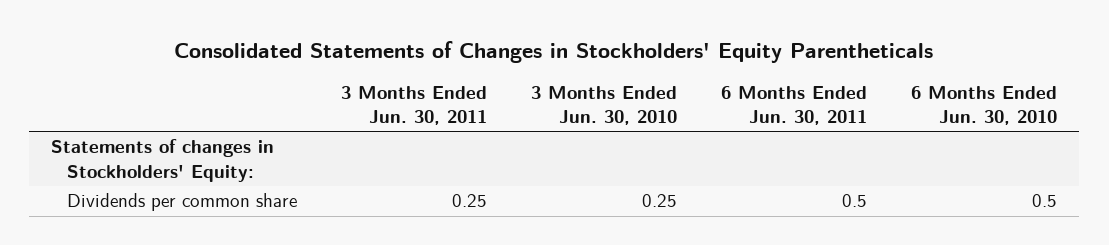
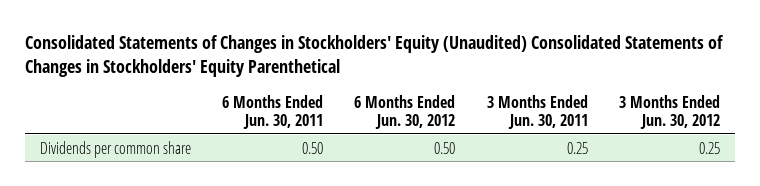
[174,41,934,64] Consolidated Statements of Changes in Stockholders' Equity Parentheticals -> [24,34,724,78] Consolidated Statements of Changes in Stockholders' Equity (Unaudited) Consolidated Statements of Changes in Stockholders' Equity Parenthetical
[531,85,678,125] 3 Months Ended Jun. 30, 2010 -> none
[911,85,1058,125] 6 Months Ended Jun. 30, 2010 -> none
none -> [354,94,456,130] 6 Months Ended Jun. 30, 2012
none -> [618,94,720,130] 3 Months Ended Jun. 30, 2012
[51,139,275,182] Statements of changes in Stockholders' Equity: -> none
[842,194,868,208] 0.5 -> [302,141,324,154] 0.50

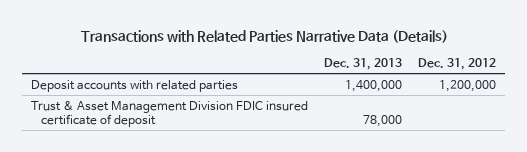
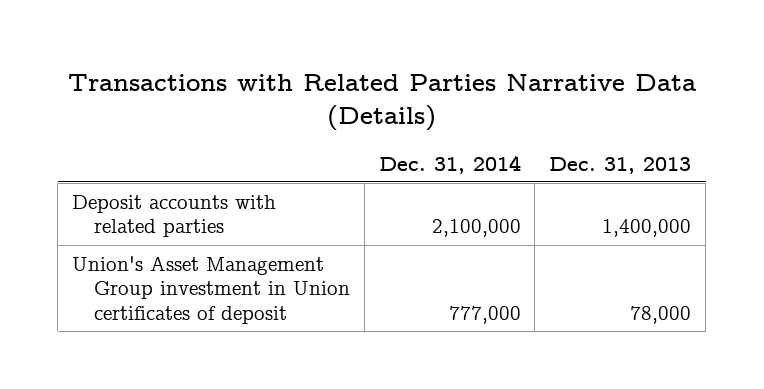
[418,57,497,70] Dec. 31, 2012 -> none
none -> [378,154,521,174] Dec. 31, 2014
[30,100,308,127] Trust & Asset Management Division FDIC insured certificate of deposit -> [72,255,350,325] Union's Asset Management Group investment in Union certificates of deposit

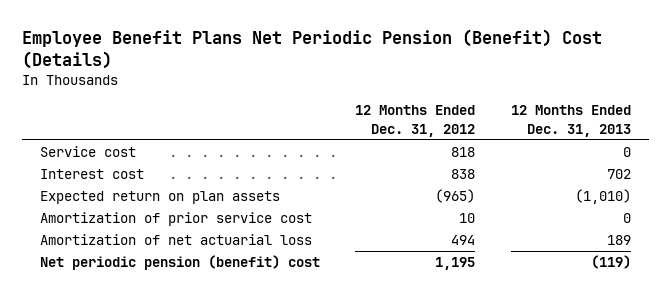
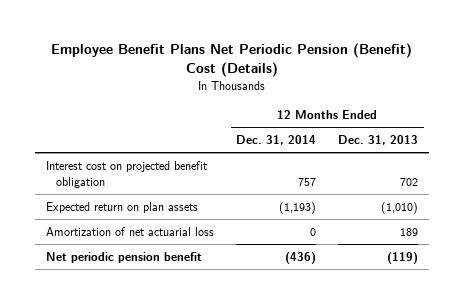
[355,105,476,137] 12 Months Ended Dec. 31, 2012 -> none
none -> [236,134,317,145] Dec. 31, 2014
[39,146,136,158] Service cost -> none
[39,169,144,180] Interest cost -> [46,160,208,188] Interest cost on projected benefit obligation
[39,212,312,227] Amortization of prior service cost -> none
[39,255,320,271] Net periodic pension (benefit) cost -> [46,251,203,263] Net periodic pension benefit

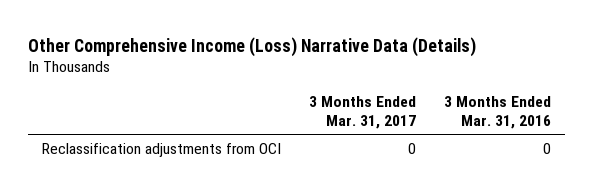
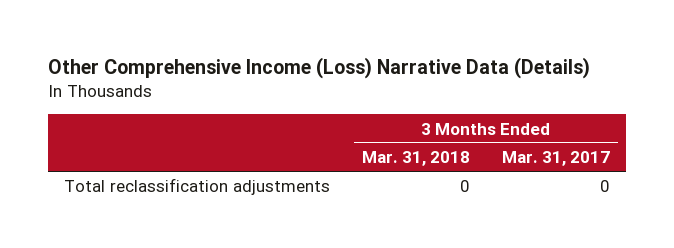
[443,95,551,130] 3 Months Ended Mar. 31, 2016 -> none
none -> [361,151,470,167] Mar. 31, 2018
[41,143,281,158] Reclassification adjustments from OCI -> [63,178,330,196] Total reclassification adjustments

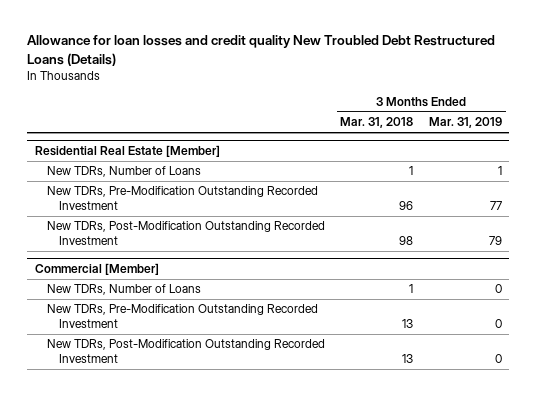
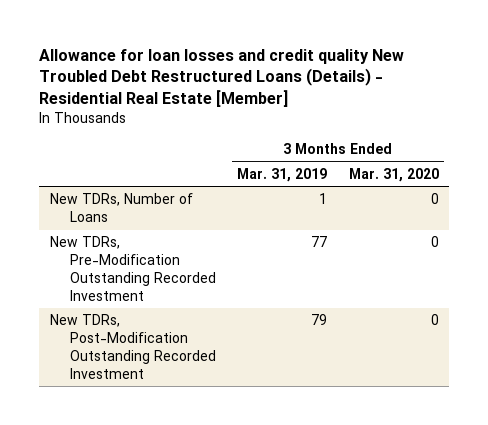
[27,35,496,66] Allowance for loan losses and credit quality New Troubled Debt Restructured Loans (Details) -> [38,48,404,107] Allowance for loan losses and credit quality New Troubled Debt Restructured Loans (Details) - Residential Real Estate [Member]
[340,117,414,129] Mar. 31, 2018 -> none
none -> [348,167,439,182] Mar. 31, 2020
[34,144,220,157] Residential Real Estate [Member] -> none
[34,262,159,275] Commercial [Member] -> none
[47,284,202,296] New TDRs, Number of Loans -> none
[47,304,319,328] New TDRs, Pre-Modification Outstanding Recorded Investment -> none
[47,339,326,363] New TDRs, Post-Modification Outstanding Recorded Investment -> none

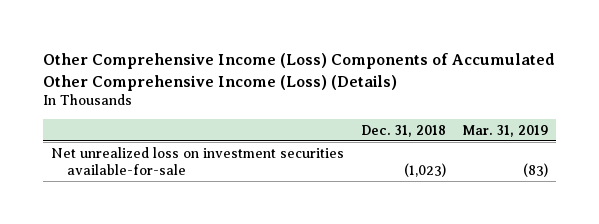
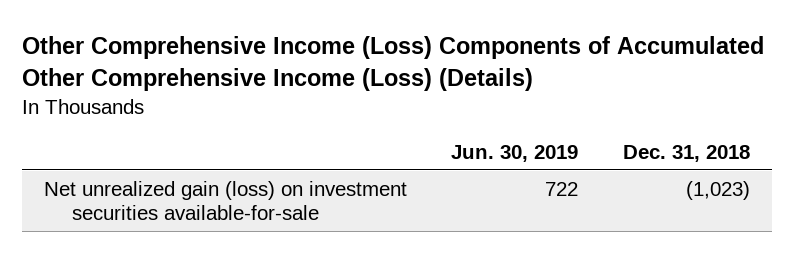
[461,124,548,137] Mar. 31, 2019 -> none
none -> [451,145,579,163] Jun. 30, 2019
[51,146,345,176] Net unrealized loss on investment securities available-for-sale -> [43,180,407,220] Net unrealized gain (loss) on investment securities available-for-sale

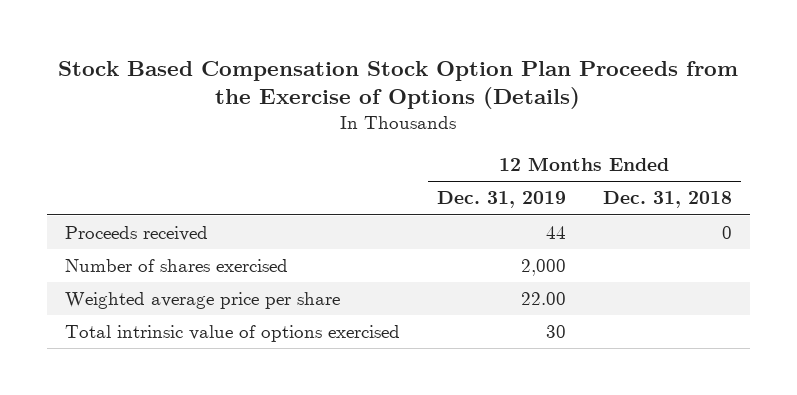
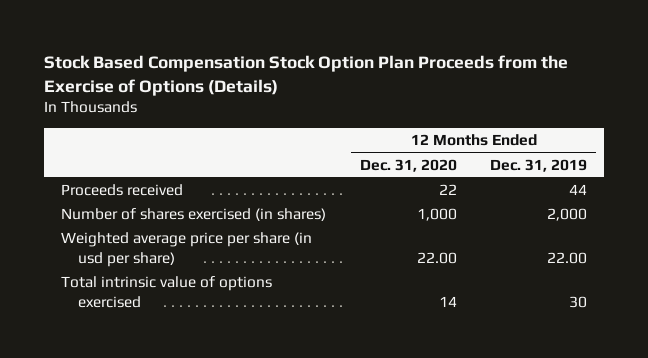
[602,191,732,209] Dec. 31, 2018 -> none
none -> [359,158,457,172] Dec. 31, 2020
[65,259,289,273] Number of shares exercised -> [60,208,326,222] Number of shares exercised (in shares)
[65,292,341,310] Weighted average price per share -> [60,232,312,267] Weighted average price per share (in usd per share)

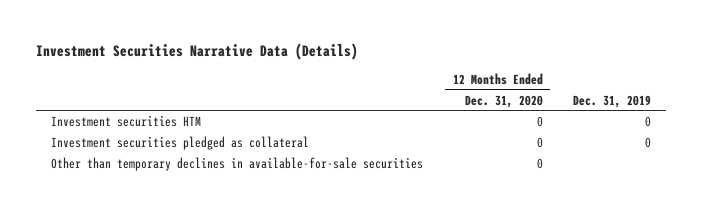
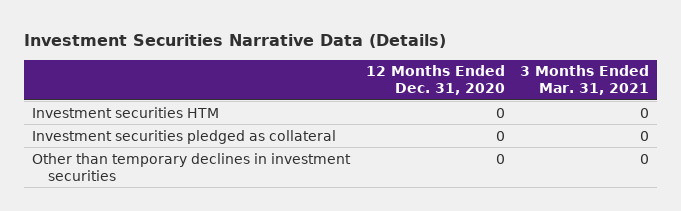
[572,94,651,108] Dec. 31, 2019 -> none
none -> [520,65,650,96] 3 Months Ended Mar. 31, 2021
[50,156,423,171] Other than temporary declines in available-for-sale securities -> [31,152,351,181] Other than temporary declines in investment securities

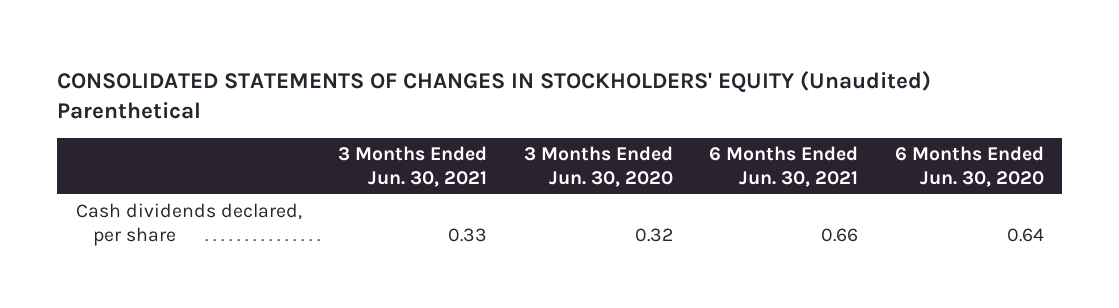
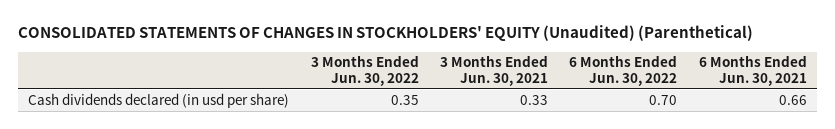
[57,70,932,120] CONSOLIDATED STATEMENTS OF CHANGES IN STOCKHOLDERS' EQUITY (Unaudited) Parenthetical -> [17,25,753,42] CONSOLIDATED STATEMENTS OF CHANGES IN STOCKHOLDERS' EQUITY (Unaudited) (Parenthetical)
[523,146,673,187] 3 Months Ended Jun. 30, 2020 -> none
[894,146,1044,187] 6 Months Ended Jun. 30, 2020 -> none
none -> [310,54,419,87] 3 Months Ended Jun. 30, 2022
none -> [569,54,678,87] 6 Months Ended Jun. 30, 2022
[75,203,302,246] Cash dividends declared, per share -> [28,93,290,109] Cash dividends declared (in usd per share)

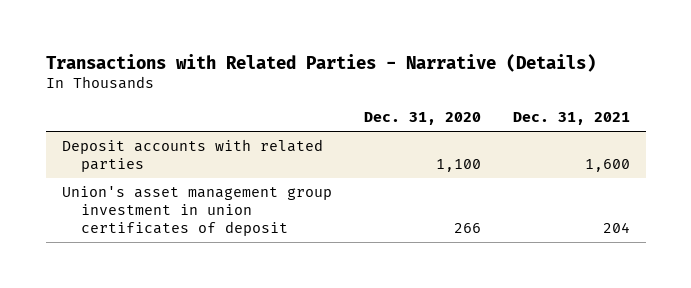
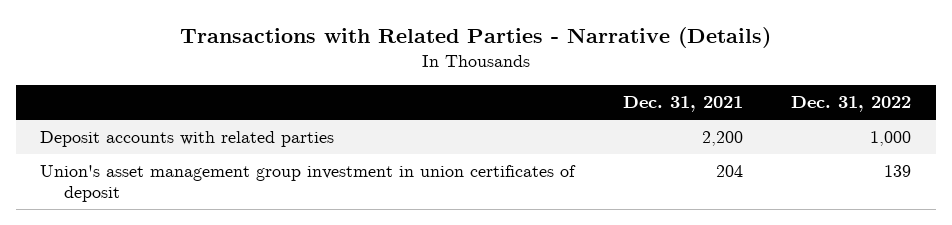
[363,112,481,126] Dec. 31, 2020 -> none
none -> [791,96,912,113] Dec. 31, 2022
[584,158,630,172] 1,600 -> [701,131,743,147] 2,200

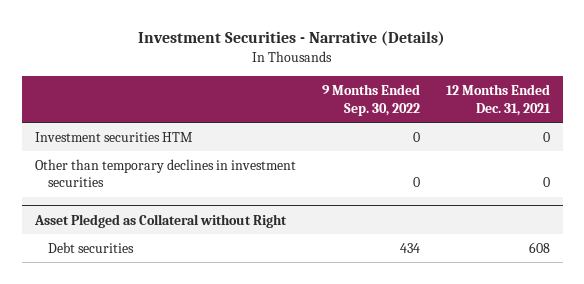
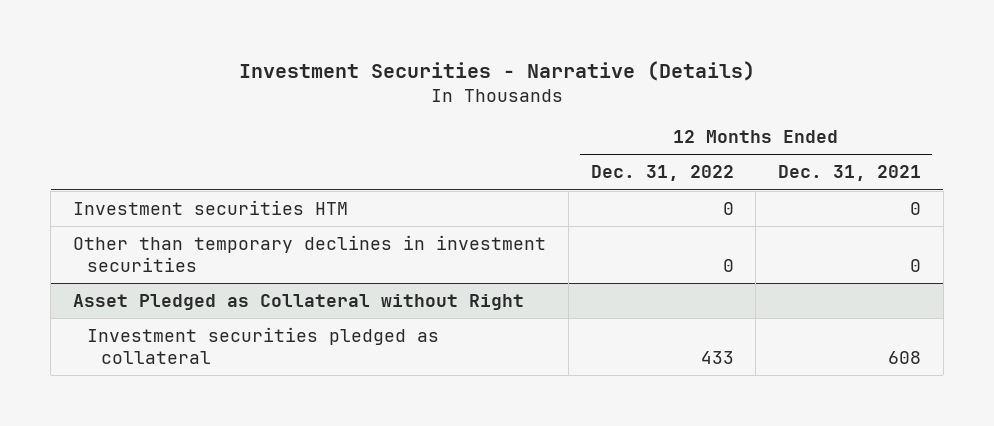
[321,84,420,116] 9 Months Ended Sep. 30, 2022 -> none
none -> [590,165,734,182] Dec. 31, 2022
[48,241,135,253] Debt securities -> [87,326,440,364] Investment securities pledged as collateral

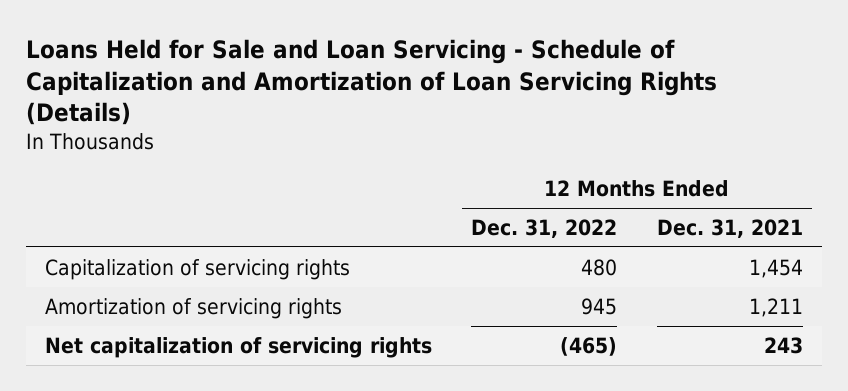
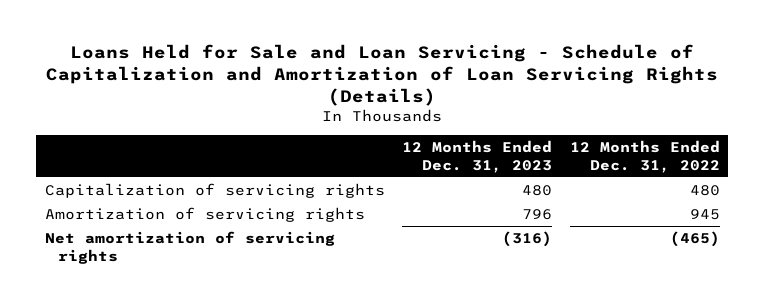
[656,218,803,238] Dec. 31, 2021 -> none
none -> [402,139,553,173] 12 Months Ended Dec. 31, 2023
[45,336,433,358] Net capitalization of servicing rights -> [44,230,335,264] Net amortization of servicing rights

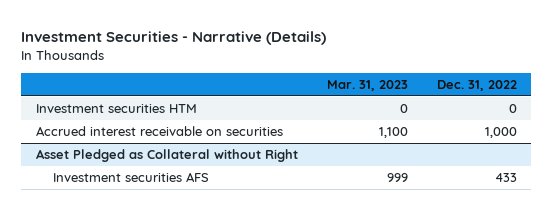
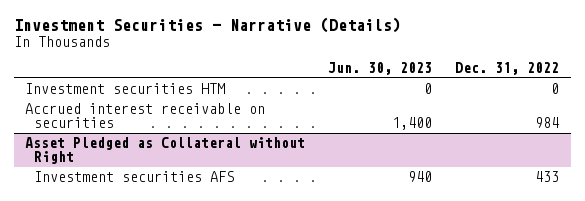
[326,79,408,91] Mar. 31, 2023 -> none
none -> [328,61,433,75] Jun. 30, 2023
[484,127,517,139] 1,000 -> [535,117,560,129] 984

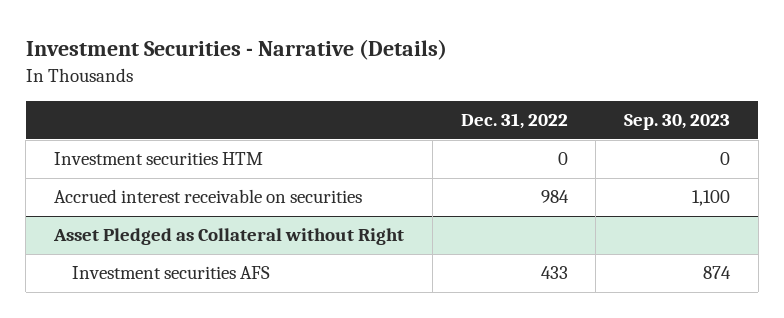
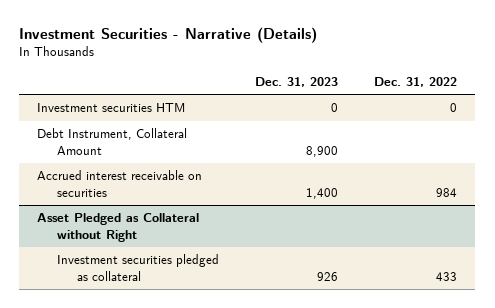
[624,114,731,131] Sep. 30, 2023 -> none
none -> [255,76,339,87] Dec. 31, 2023
none -> [37,128,188,155] Debt Instrument, Collateral Amount
[71,266,270,280] Investment securities AFS -> [57,254,220,281] Investment securities pledged as collateral

